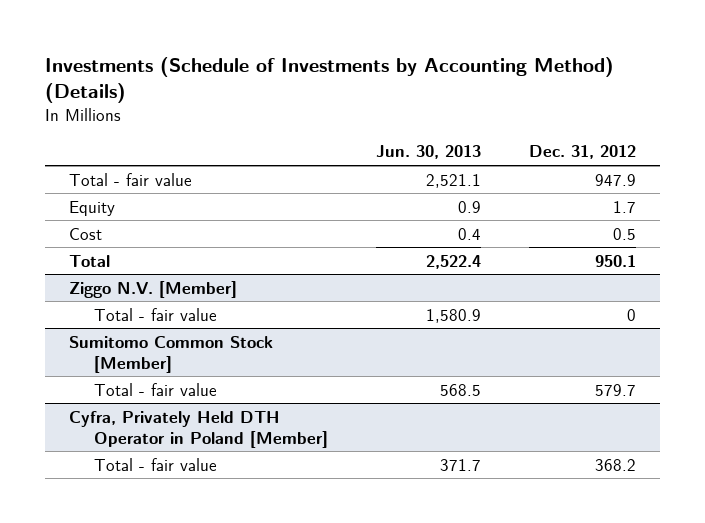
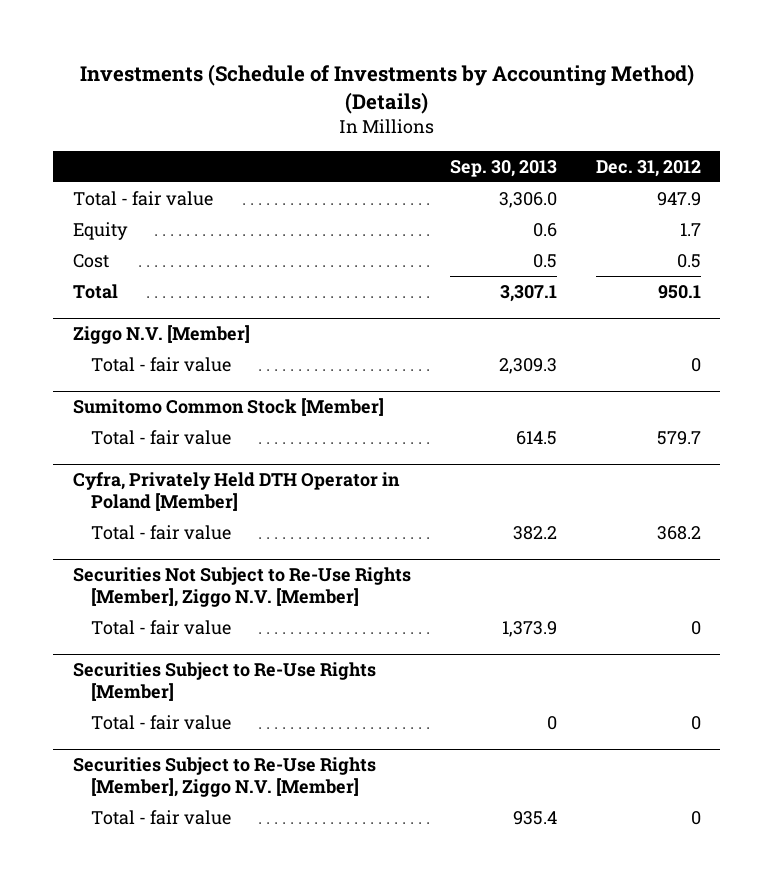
[375,145,481,160] Jun. 30, 2013 -> none
none -> [449,159,557,177] Sep. 30, 2013
none -> [72,566,411,607] Securities Not Subject to Re-Use Rights [Member], Ziggo N.V. [Member]
none -> [90,619,231,635] Total - fair value
none -> [72,661,376,701] Securities Subject to Re-Use Rights [Member]
none -> [90,714,231,730] Total - fair value
none -> [72,756,376,797] Securities Subject to Re-Use Rights [Member], Ziggo N.V. [Member]
none -> [90,809,231,825] Total - fair value

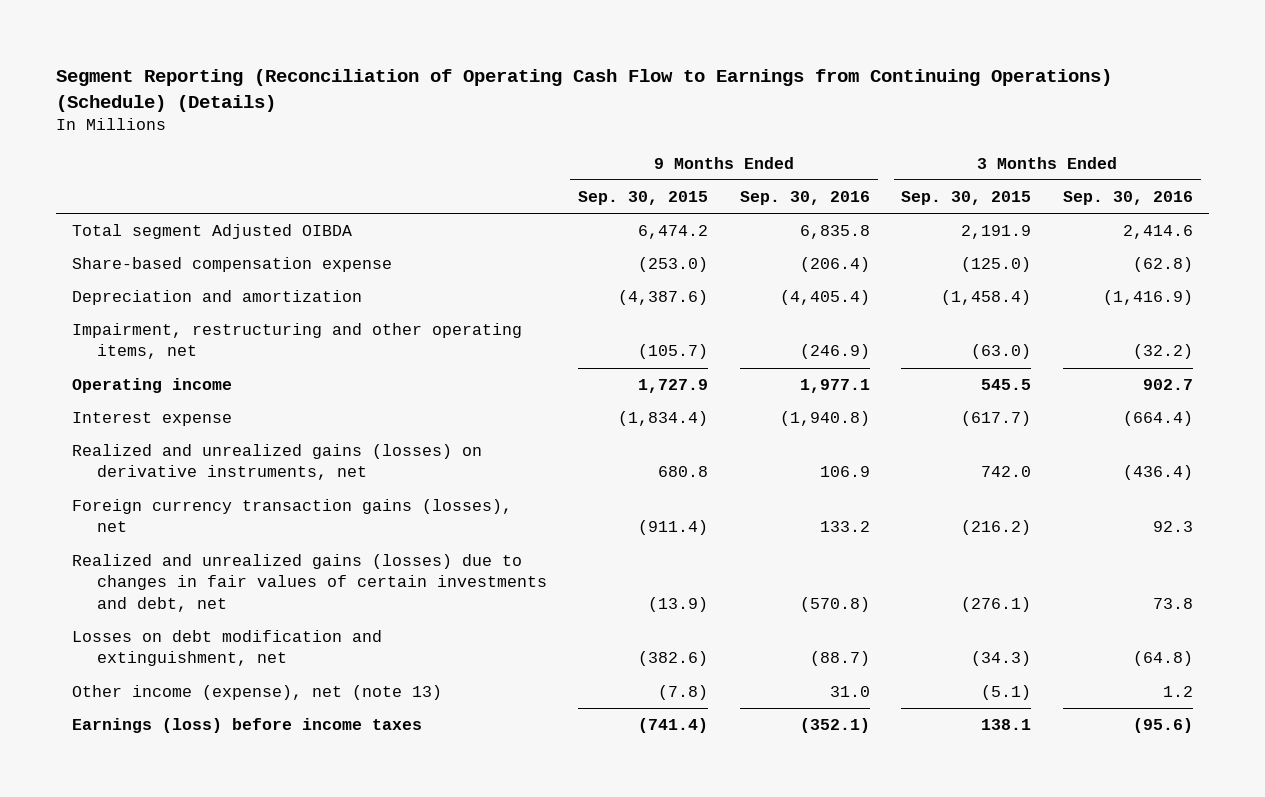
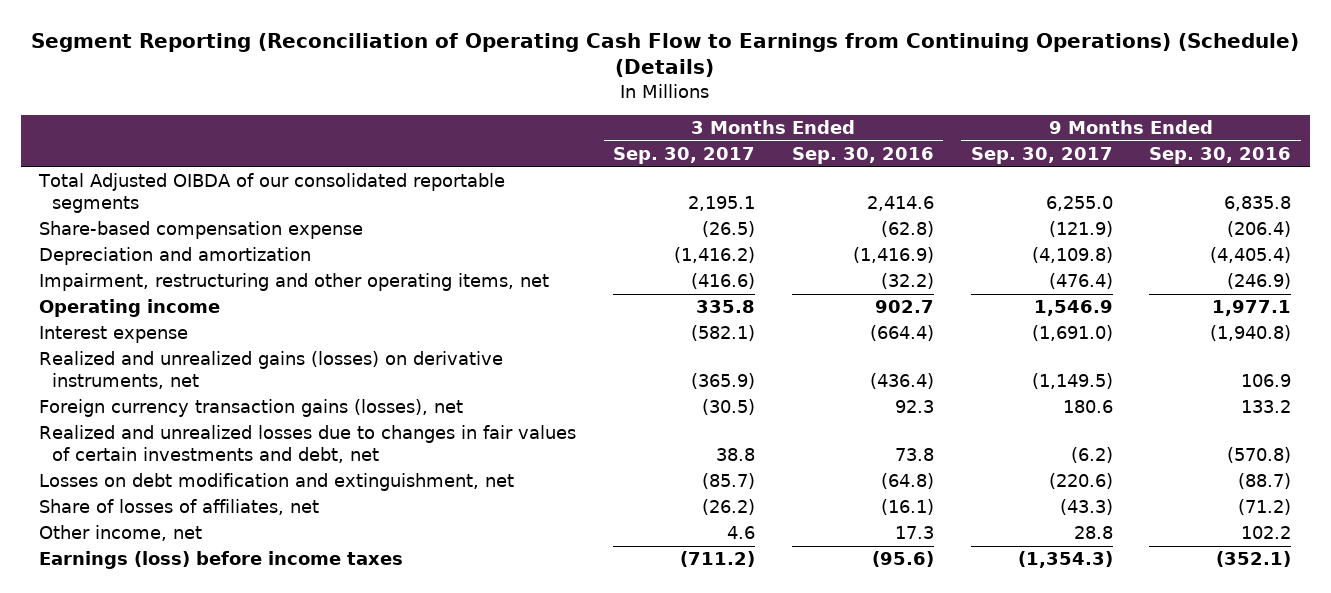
[578,190,709,205] Sep. 30, 2015 -> none
[901,190,1032,205] Sep. 30, 2015 -> none
none -> [613,147,756,165] Sep. 30, 2017
none -> [970,147,1113,165] Sep. 30, 2017
[72,224,353,240] Total segment Adjusted OIBDA -> [38,173,506,213] Total Adjusted OIBDA of our consolidated reportable segments
[72,554,547,612] Realized and unrealized gains (losses) due to changes in fair values of certain investments and debt, net -> [39,425,577,463] Realized and unrealized losses due to changes in fair values of certain investments and debt, net
none -> [39,499,320,516] Share of losses of affiliates, net
[72,685,443,701] Other income (expense), net (note 13) -> [39,525,203,542] Other income, net
[829,686,870,698] 31.0 -> [1241,526,1292,540] 102.2
[1162,686,1193,698] 1.2 -> [894,526,934,540] 17.3

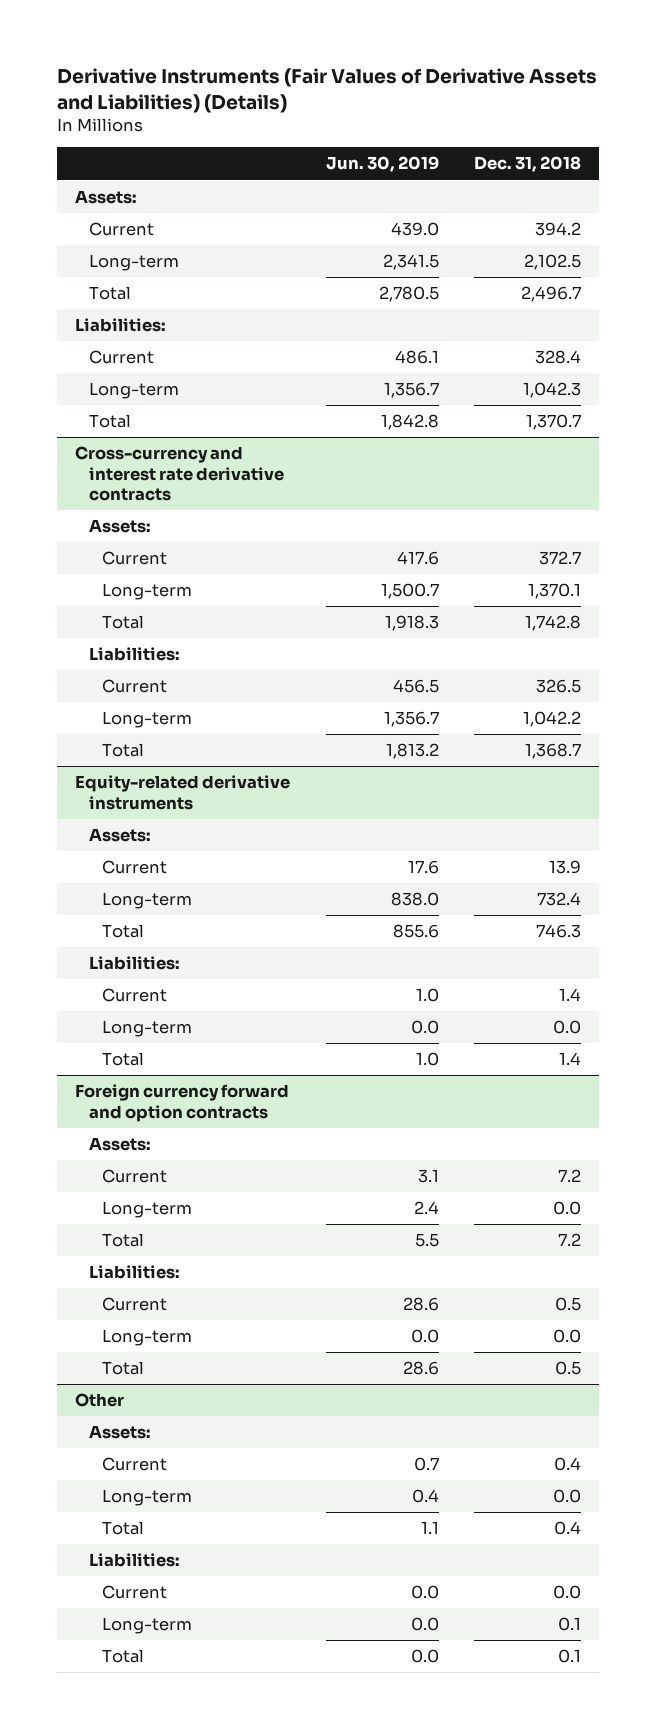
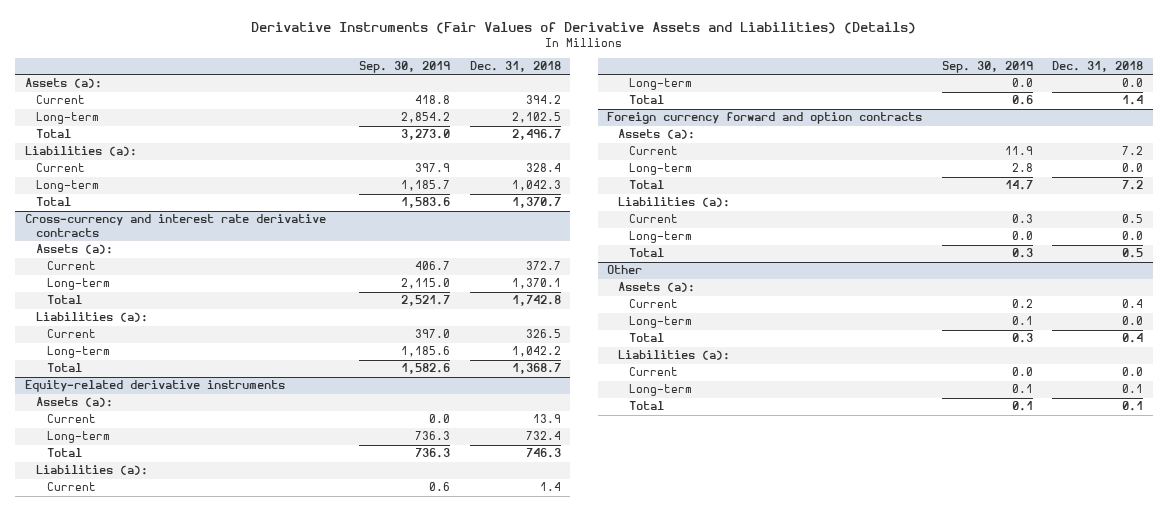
[325,156,439,173] Jun. 30, 2019 -> none
none -> [359,61,451,74] Sep. 30, 2019
[75,190,138,205] Assets: -> [24,78,102,89] Assets (a):
[75,318,167,333] Liabilities: -> [24,146,137,157] Liabilities (a):
[88,519,151,534] Assets: -> [35,244,113,255] Assets (a):
[88,647,180,662] Liabilities: -> [35,312,148,323] Liabilities (a):
[88,828,151,843] Assets: -> [35,397,113,408] Assets (a):
[88,956,180,971] Liabilities: -> [35,465,148,476] Liabilities (a):
[88,1137,151,1152] Assets: -> [618,129,696,140] Assets (a):
[88,1265,180,1280] Liabilities: -> [618,197,731,208] Liabilities (a):
[88,1425,151,1440] Assets: -> [618,282,696,293] Assets (a):
[88,1553,180,1568] Liabilities: -> [618,350,731,361] Liabilities (a):

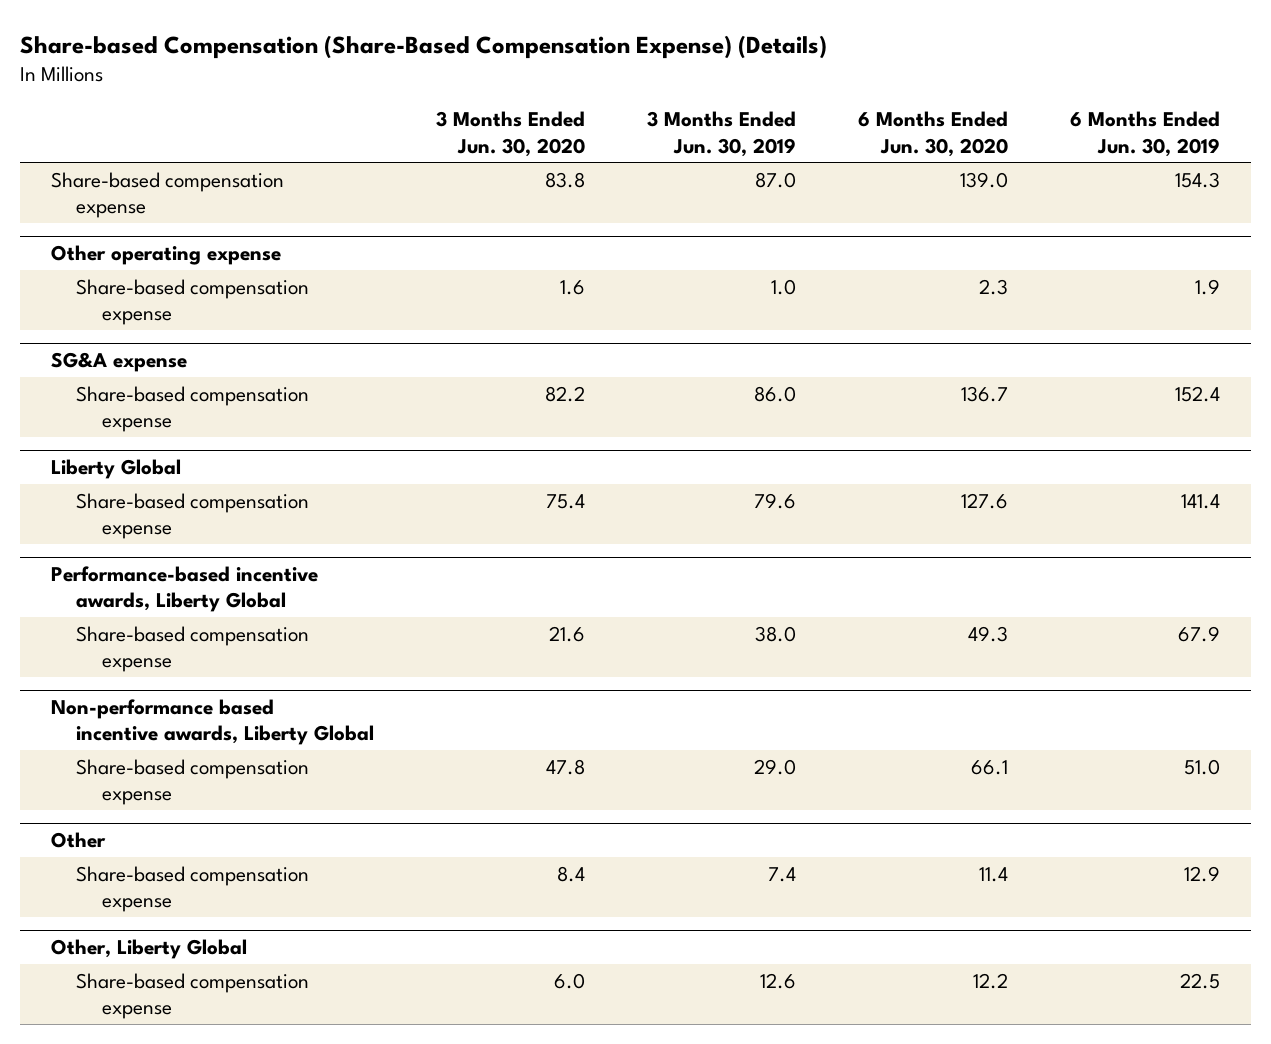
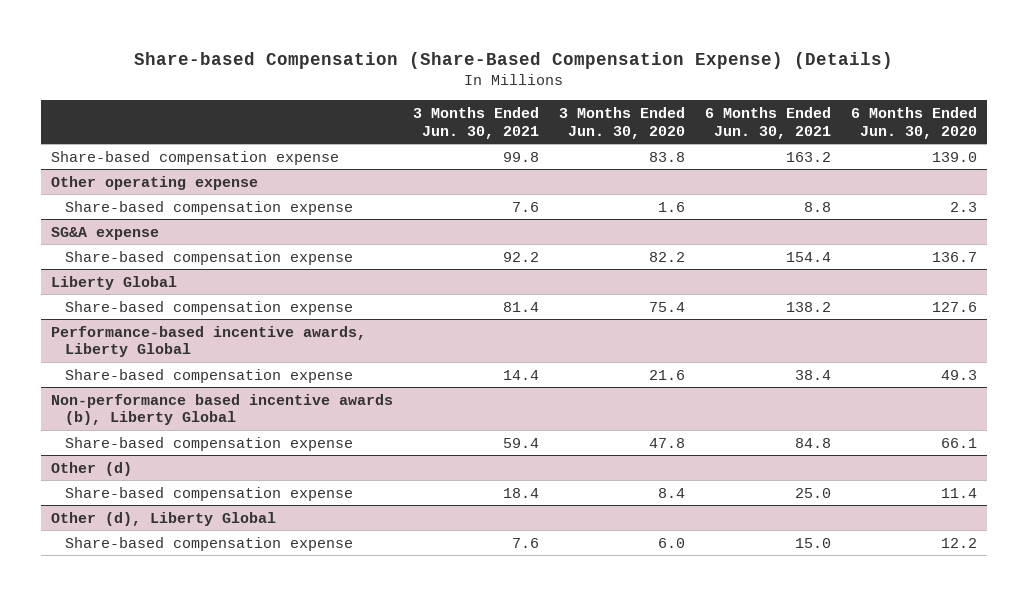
[647,110,797,157] 3 Months Ended Jun. 30, 2019 -> none
[1070,110,1221,157] 6 Months Ended Jun. 30, 2019 -> none
none -> [413,106,540,139] 3 Months Ended Jun. 30, 2021
none -> [704,106,831,139] 6 Months Ended Jun. 30, 2021
[51,698,375,746] Non-performance based incentive awards, Liberty Global -> [51,393,394,426] Non-performance based incentive awards (b), Liberty Global
[51,831,107,848] Other -> [51,461,133,476] Other (d)
[51,938,248,959] Other, Liberty Global -> [51,511,277,526] Other (d), Liberty Global

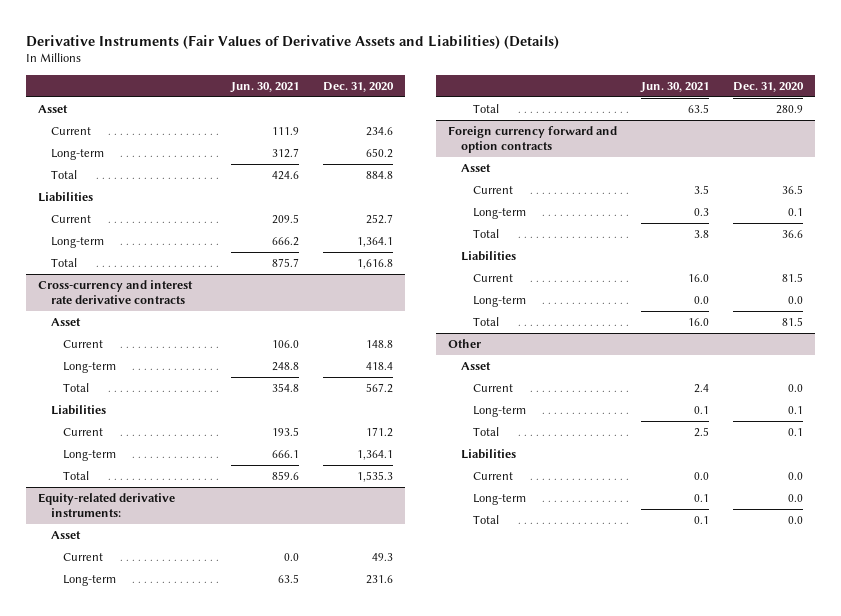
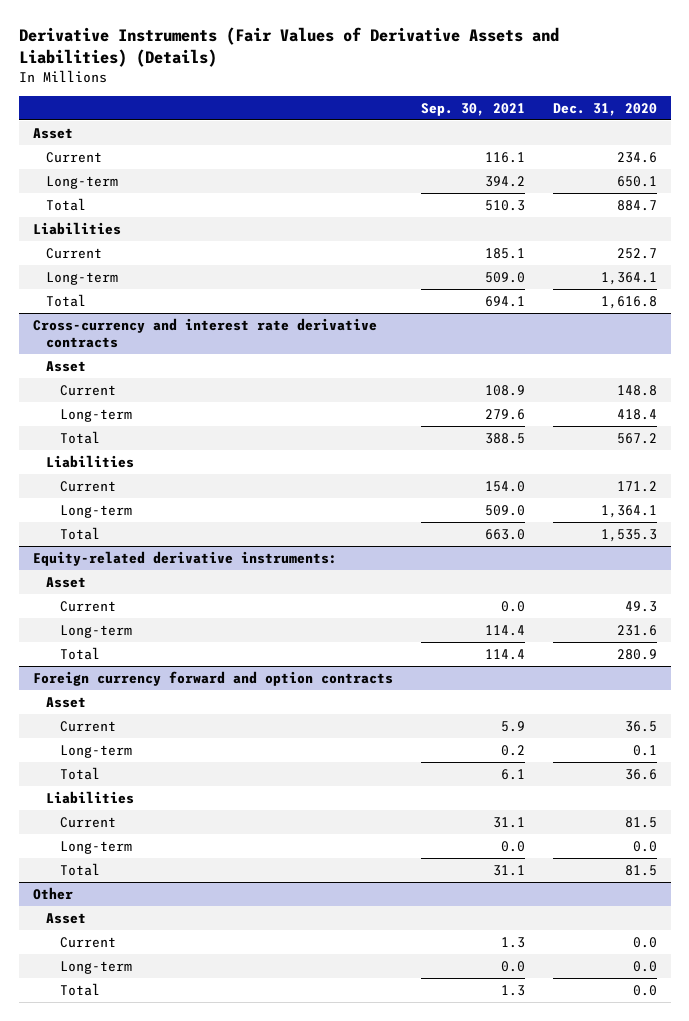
[230,81,300,93] Jun. 30, 2021 -> none
none -> [420,102,525,116] Sep. 30, 2021
[365,148,393,159] 650.2 -> [616,175,657,187] 650.1
[365,171,393,180] 884.8 -> [616,199,657,211] 884.7
[473,406,527,418] Long-term -> none
[473,427,500,437] Total -> none
[460,449,516,460] Liabilities -> none
[473,472,514,481] Current -> none

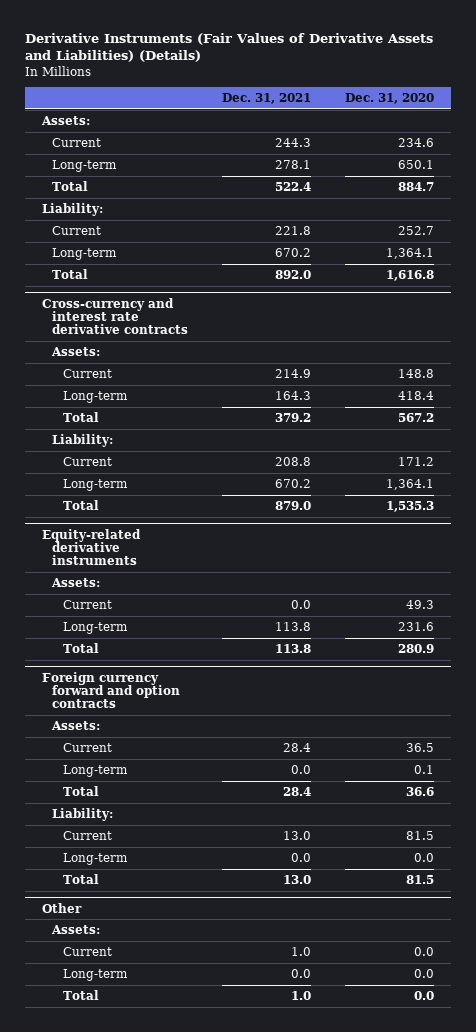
[420,102,525,116] Sep. 30, 2021 -> none
none -> [222,92,312,104] Dec. 31, 2021
[32,127,73,139] Asset -> [41,116,91,126] Assets:
[32,221,121,235] Liabilities -> [42,203,104,217] Liability:
[46,360,87,372] Asset -> [51,347,101,357] Assets:
[46,454,135,468] Liabilities -> [52,434,114,448] Liability:
[32,550,337,566] Equity-related derivative instruments: -> [42,528,142,565] Equity-related derivative instruments
[46,576,87,588] Asset -> [51,578,101,588] Assets:
[46,696,87,708] Asset -> [51,721,101,731] Assets:
[46,790,135,804] Liabilities -> [52,808,114,822] Liability:
[46,912,87,924] Asset -> [51,925,101,935] Assets:

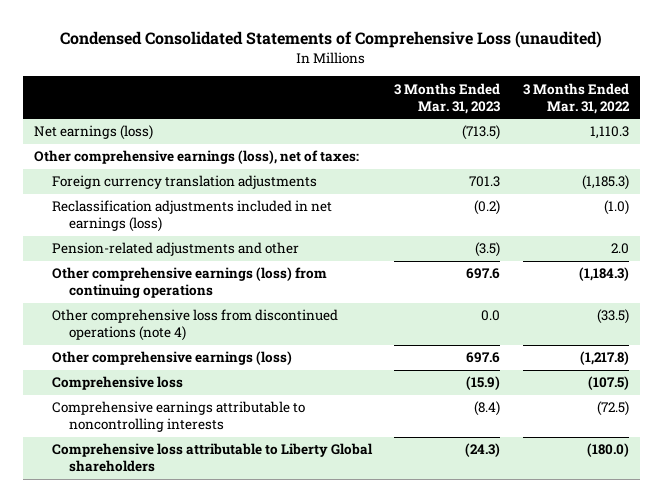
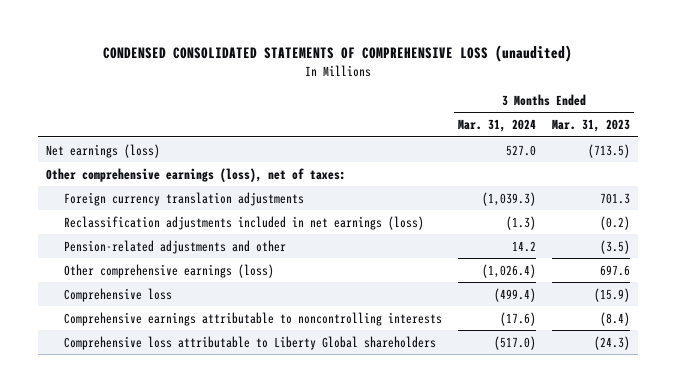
[60,31,603,49] Condensed Consolidated Statements of Comprehensive Loss (unaudited) -> [102,44,572,62] CONDENSED CONSOLIDATED STATEMENTS OF COMPREHENSIVE LOSS (unaudited)
[522,82,630,114] 3 Months Ended Mar. 31, 2022 -> none
none -> [457,119,536,133] Mar. 31, 2024
[51,267,327,299] Other comprehensive earnings (loss) from continuing operations -> none
[51,309,338,342] Other comprehensive loss from discontinued operations (note 4) -> none

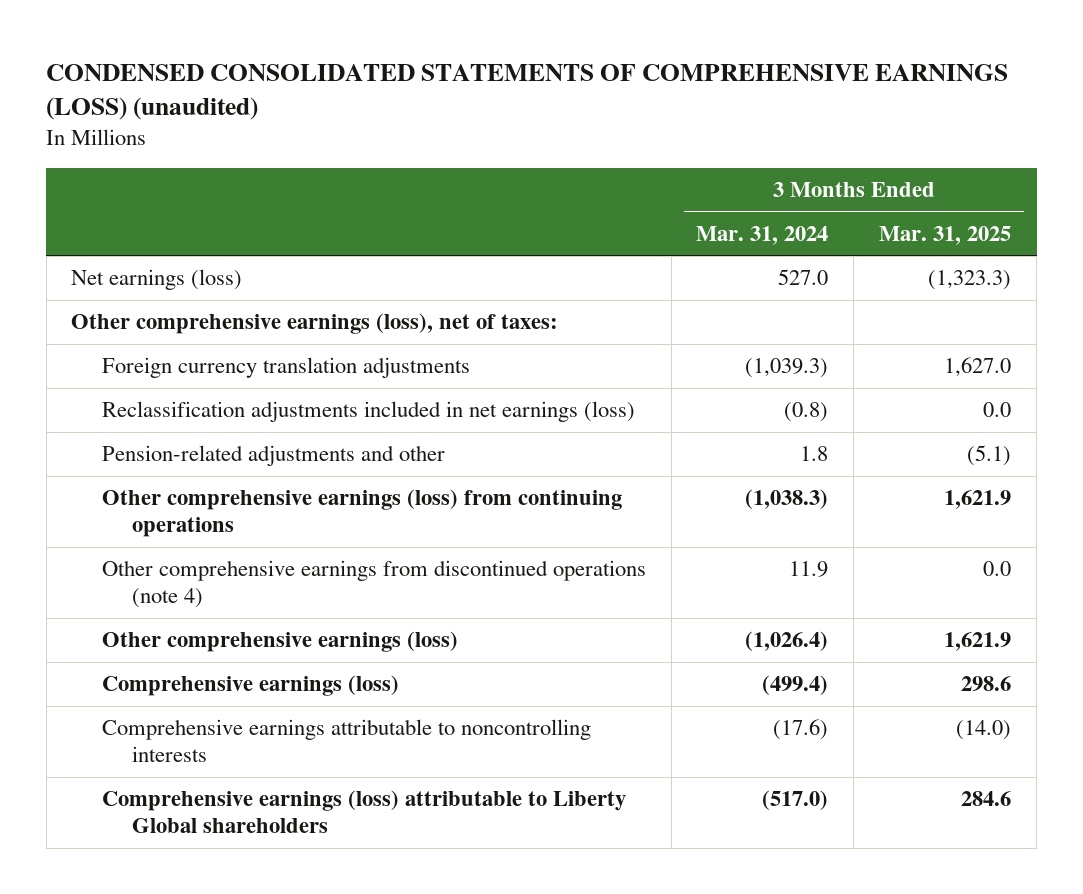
[102,44,572,62] CONDENSED CONSOLIDATED STATEMENTS OF COMPREHENSIVE LOSS (unaudited) -> [46,63,1009,121] CONDENSED CONSOLIDATED STATEMENTS OF COMPREHENSIVE EARNINGS (LOSS) (unaudited)
[552,119,631,133] Mar. 31, 2023 -> none
none -> [879,225,1012,245] Mar. 31, 2025
[505,215,536,230] (1.3) -> [784,402,829,423] (0.8)
[511,240,536,252] 14.2 -> [800,446,829,462] 1.8
none -> [101,489,622,538] Other comprehensive earnings (loss) from continuing operations
none -> [101,560,646,609] Other comprehensive earnings from discontinued operations (note 4)
[63,287,172,302] Comprehensive loss -> [101,675,399,697] Comprehensive earnings (loss)
[63,335,436,350] Comprehensive loss attributable to Liberty Global shareholders -> [101,790,626,834] Comprehensive earnings (loss) attributable to Liberty Global shareholders

